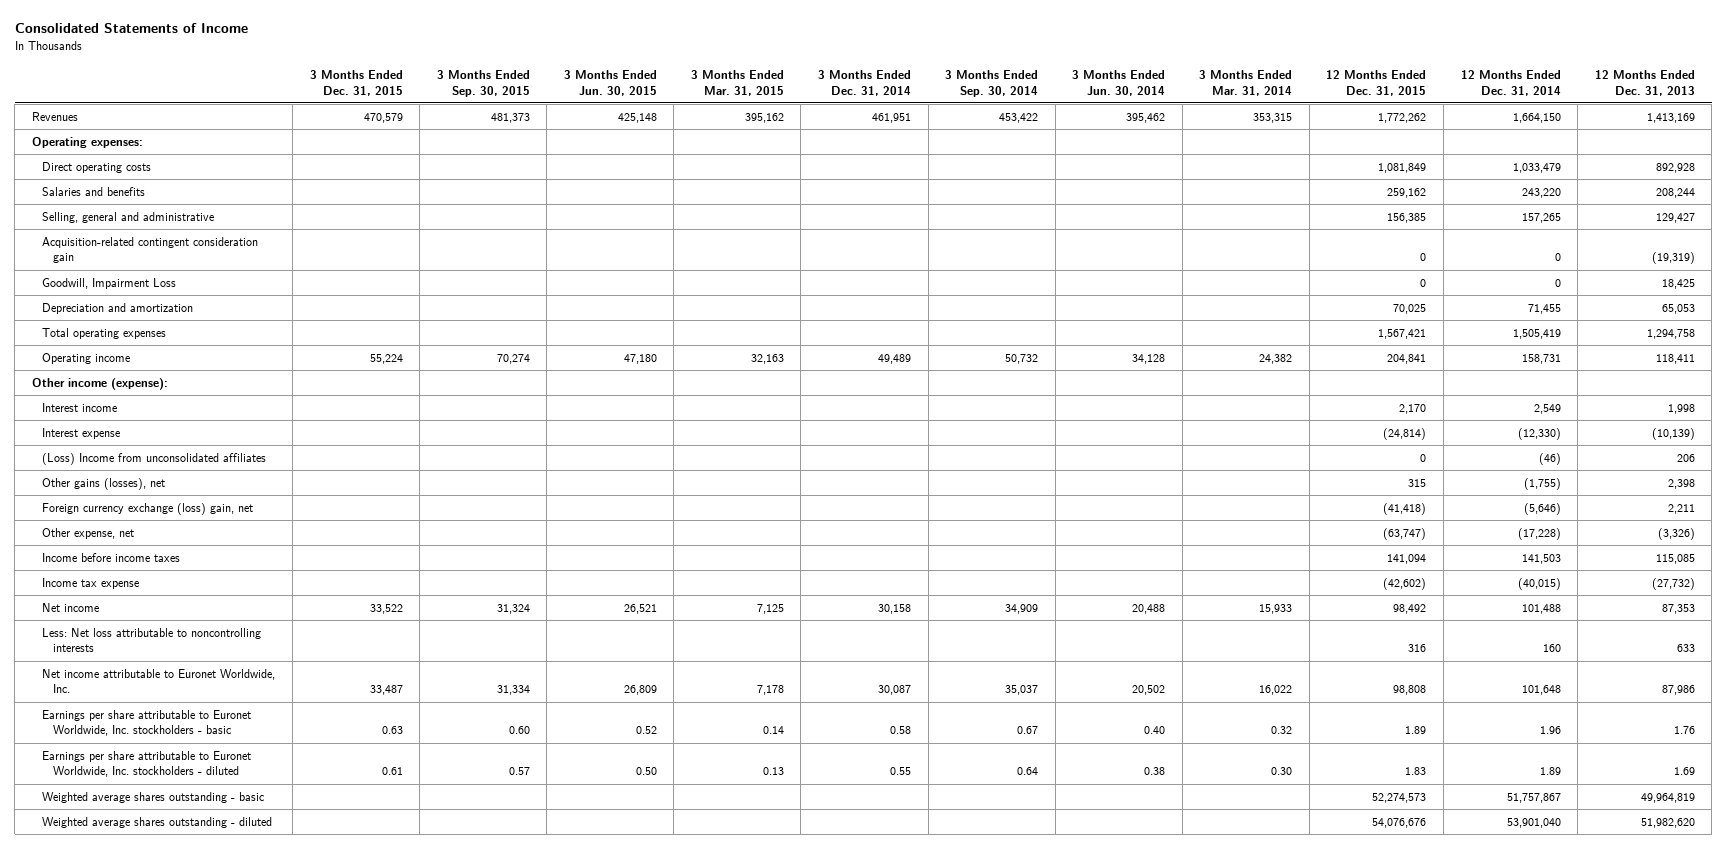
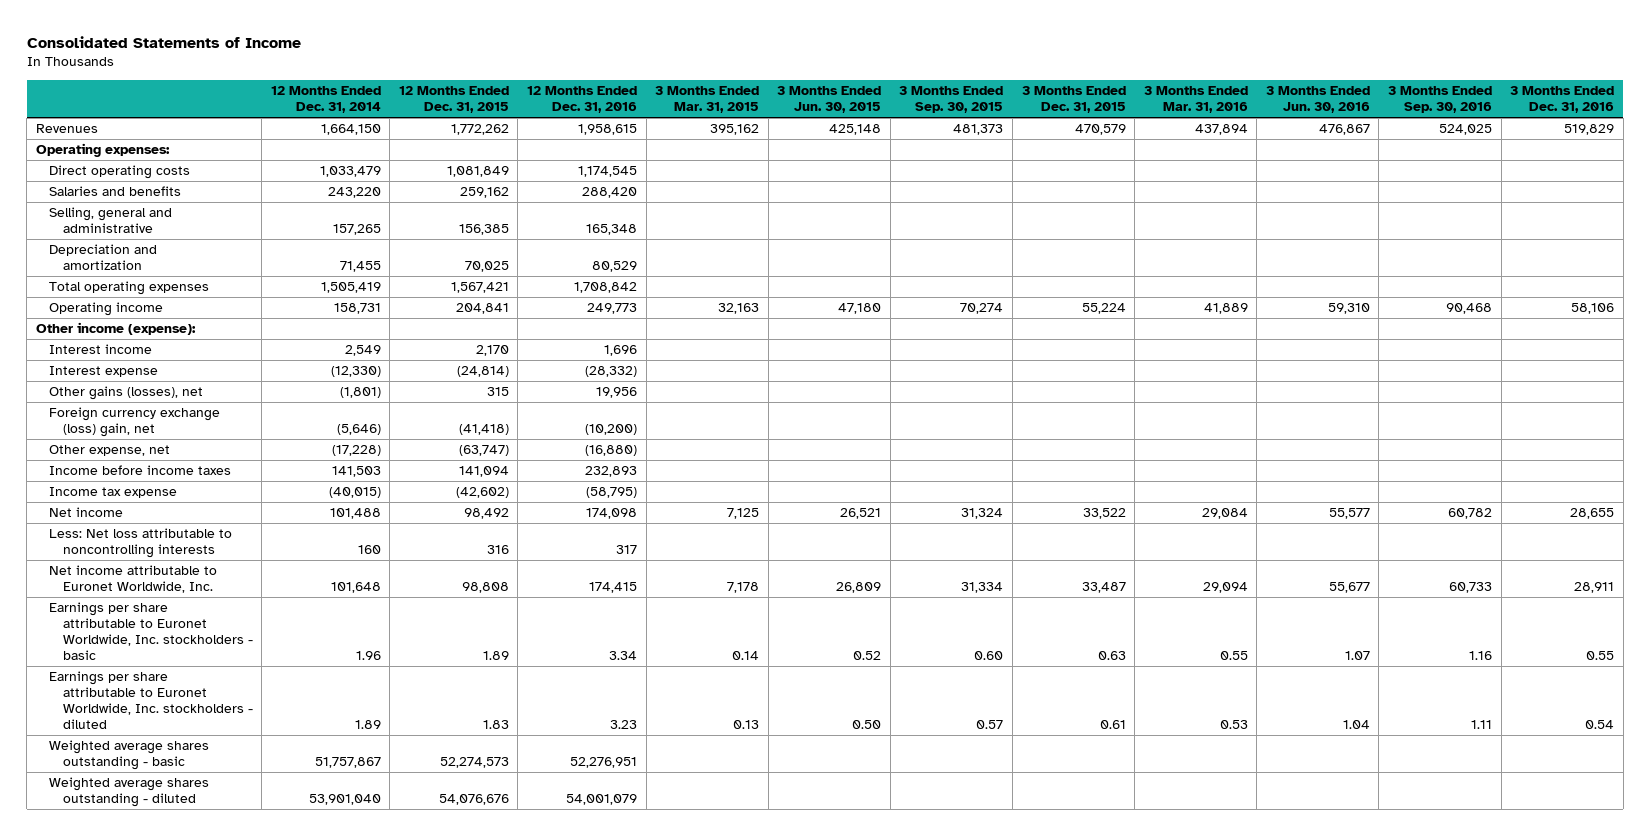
[818,69,912,96] 3 Months Ended Dec. 31, 2014 -> none
[945,69,1039,97] 3 Months Ended Sep. 30, 2014 -> none
[1072,69,1166,96] 3 Months Ended Jun. 30, 2014 -> none
[1199,69,1293,96] 3 Months Ended Mar. 31, 2014 -> none
[1594,69,1695,96] 12 Months Ended Dec. 31, 2013 -> none
none -> [527,86,638,114] 12 Months Ended Dec. 31, 2016
none -> [1143,86,1248,114] 3 Months Ended Mar. 31, 2016
none -> [1265,86,1370,114] 3 Months Ended Jun. 30, 2016
none -> [1388,86,1493,114] 3 Months Ended Sep. 30, 2016
none -> [1510,86,1615,114] 3 Months Ended Dec. 31, 2016
[42,236,259,264] Acquisition-related contingent consideration gain -> none
[42,277,177,289] Goodwill, Impairment Loss -> none
[42,452,267,465] (Loss) Income from unconsolidated affiliates -> none
[1523,477,1561,490] (1,755) -> [339,387,381,399] (1,801)

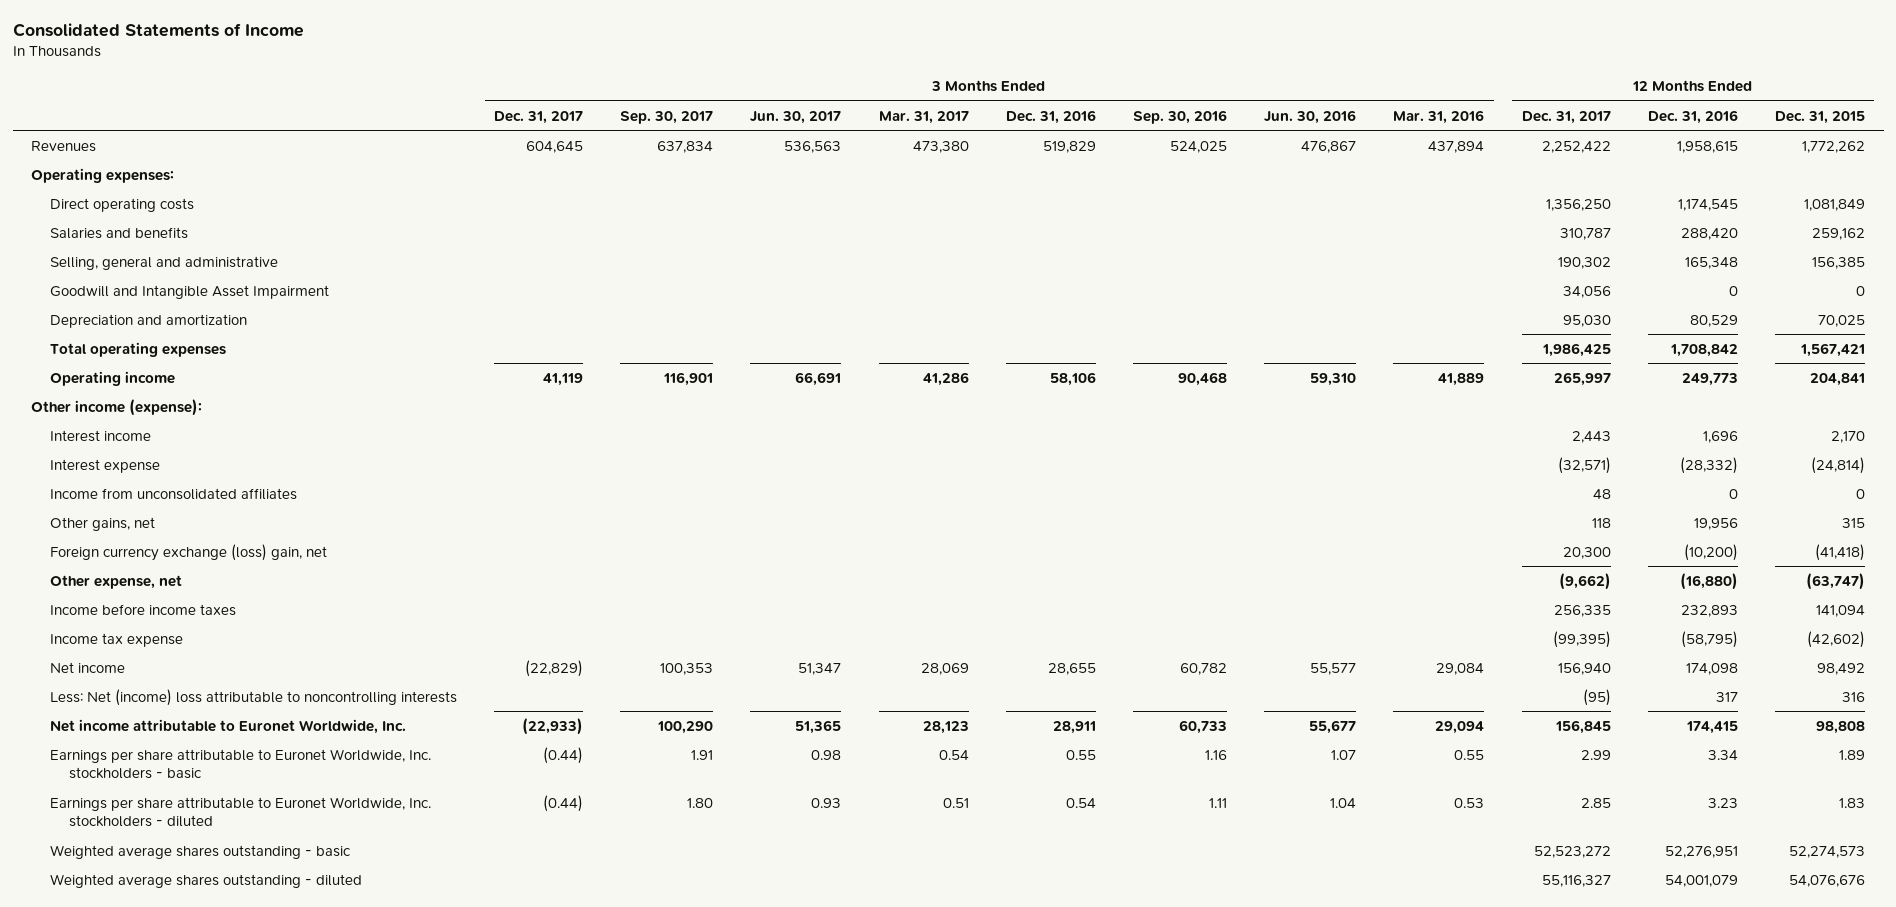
[270,86,381,114] 12 Months Ended Dec. 31, 2014 -> none
[655,86,760,114] 3 Months Ended Mar. 31, 2015 -> none
[777,86,882,114] 3 Months Ended Jun. 30, 2015 -> none
[899,86,1004,114] 3 Months Ended Sep. 30, 2015 -> none
[1021,86,1126,114] 3 Months Ended Dec. 31, 2015 -> none
none -> [494,110,584,124] Dec. 31, 2017
none -> [620,110,714,124] Sep. 30, 2017
none -> [750,110,842,124] Jun. 30, 2017
none -> [878,110,969,124] Mar. 31, 2017
none -> [1521,110,1611,124] Dec. 31, 2017
none -> [49,284,329,299] Goodwill and Intangible Asset Impairment
none -> [49,487,297,500] Income from unconsolidated affiliates
[49,386,204,401] Other gains (losses), net -> [49,516,155,531] Other gains, net
[49,528,233,559] Less: Net loss attributable to noncontrolling interests -> [49,688,457,706] Less: Net (income) loss attributable to noncontrolling interests

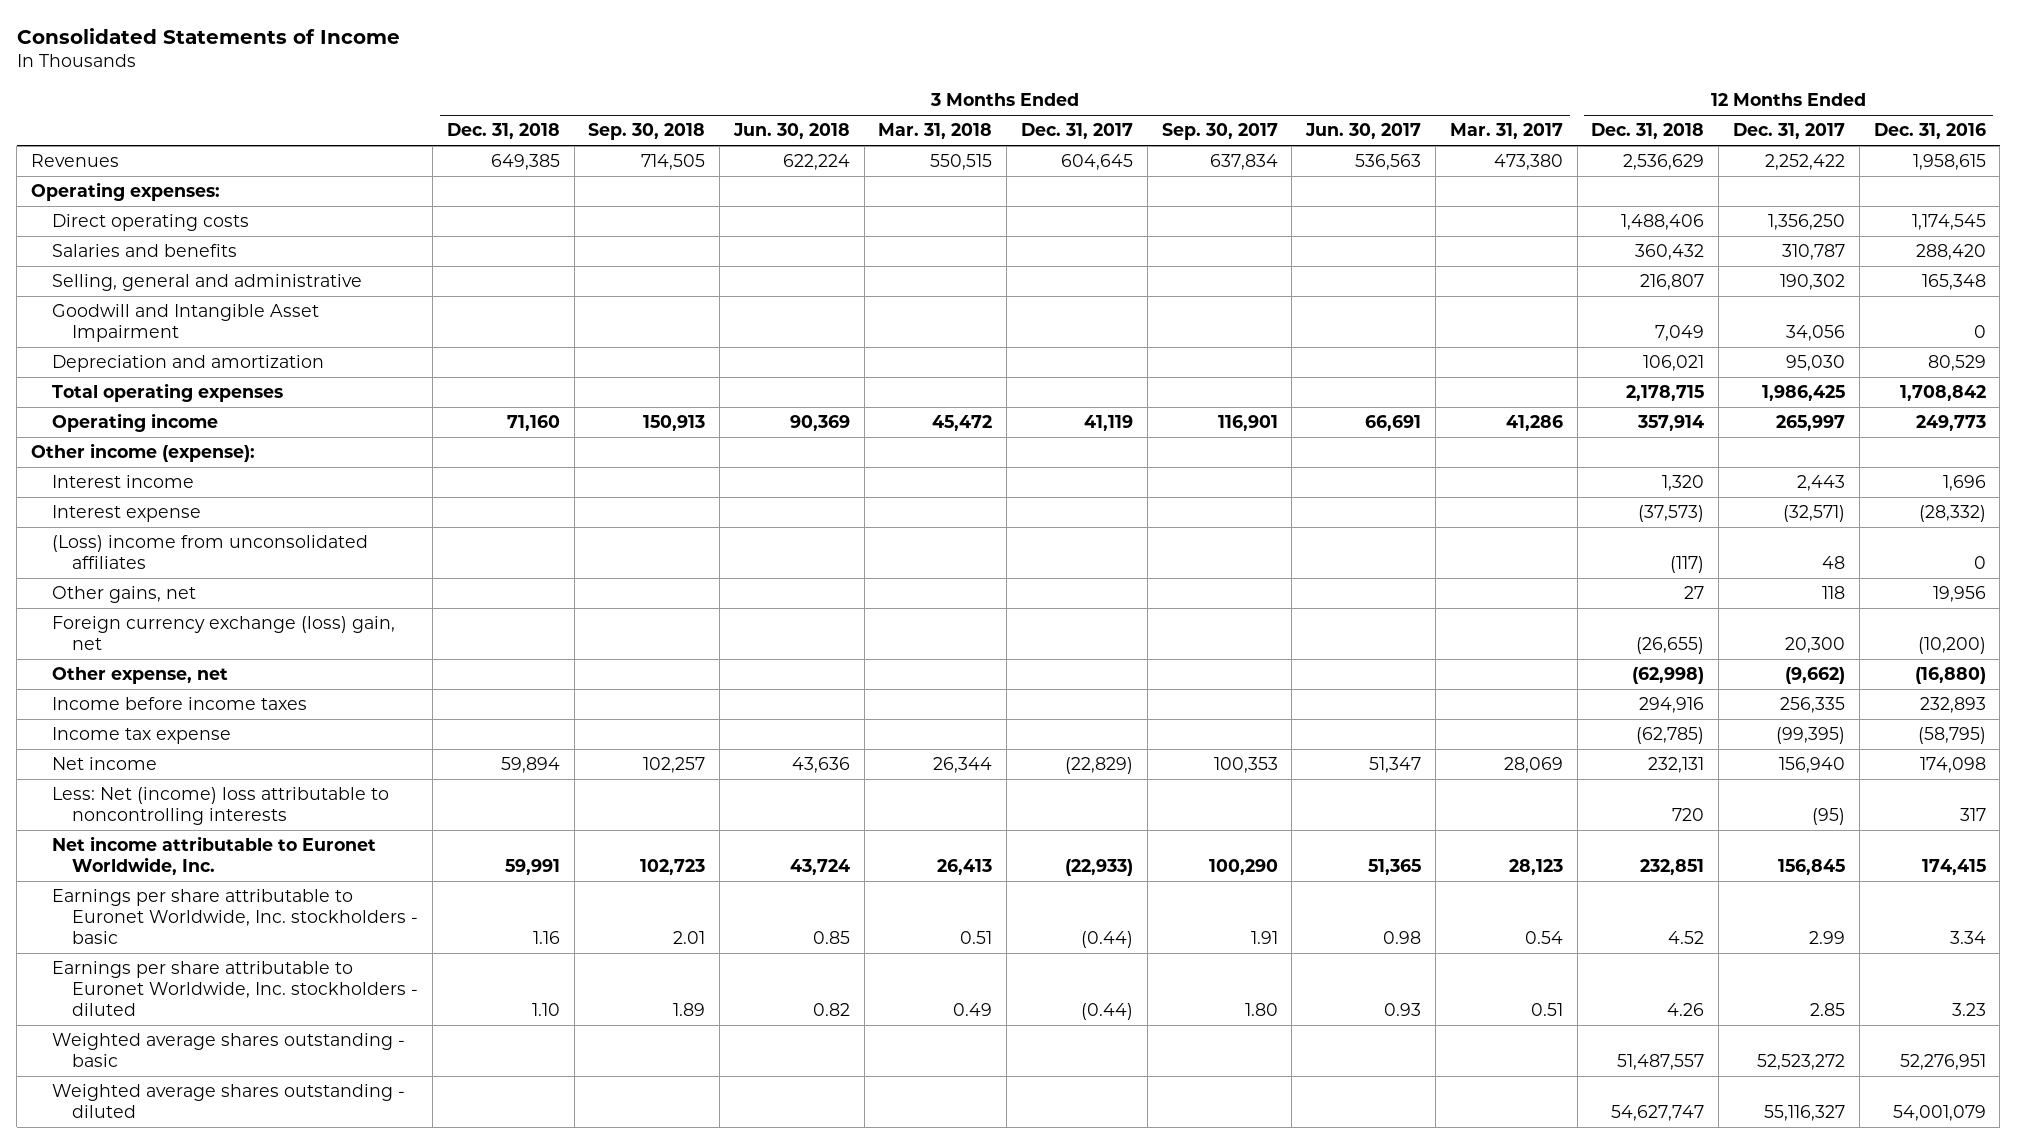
[1005,109,1096,124] Dec. 31, 2016 -> none
[1133,109,1228,124] Sep. 30, 2016 -> none
[1264,109,1357,124] Jun. 30, 2016 -> none
[1393,109,1485,124] Mar. 31, 2016 -> none
[1774,110,1865,124] Dec. 31, 2015 -> none
none -> [446,123,560,140] Dec. 31, 2018
none -> [588,123,706,141] Sep. 30, 2018
none -> [732,123,850,140] Jun. 30, 2018
none -> [878,123,993,140] Mar. 31, 2018
none -> [1591,123,1705,140] Dec. 31, 2018
[49,487,297,500] Income from unconsolidated affiliates -> [51,535,368,569] (Loss) income from unconsolidated affiliates

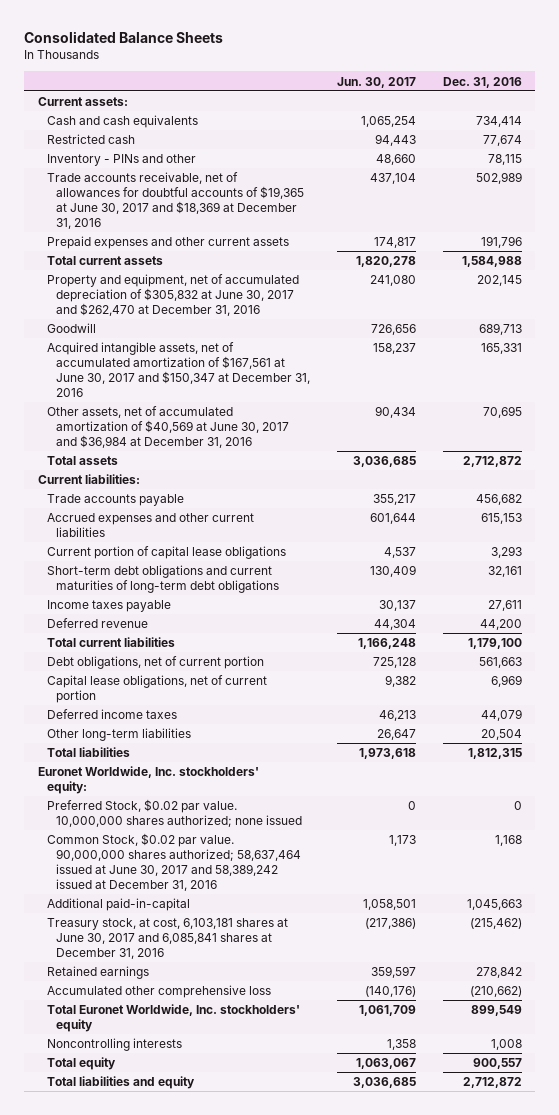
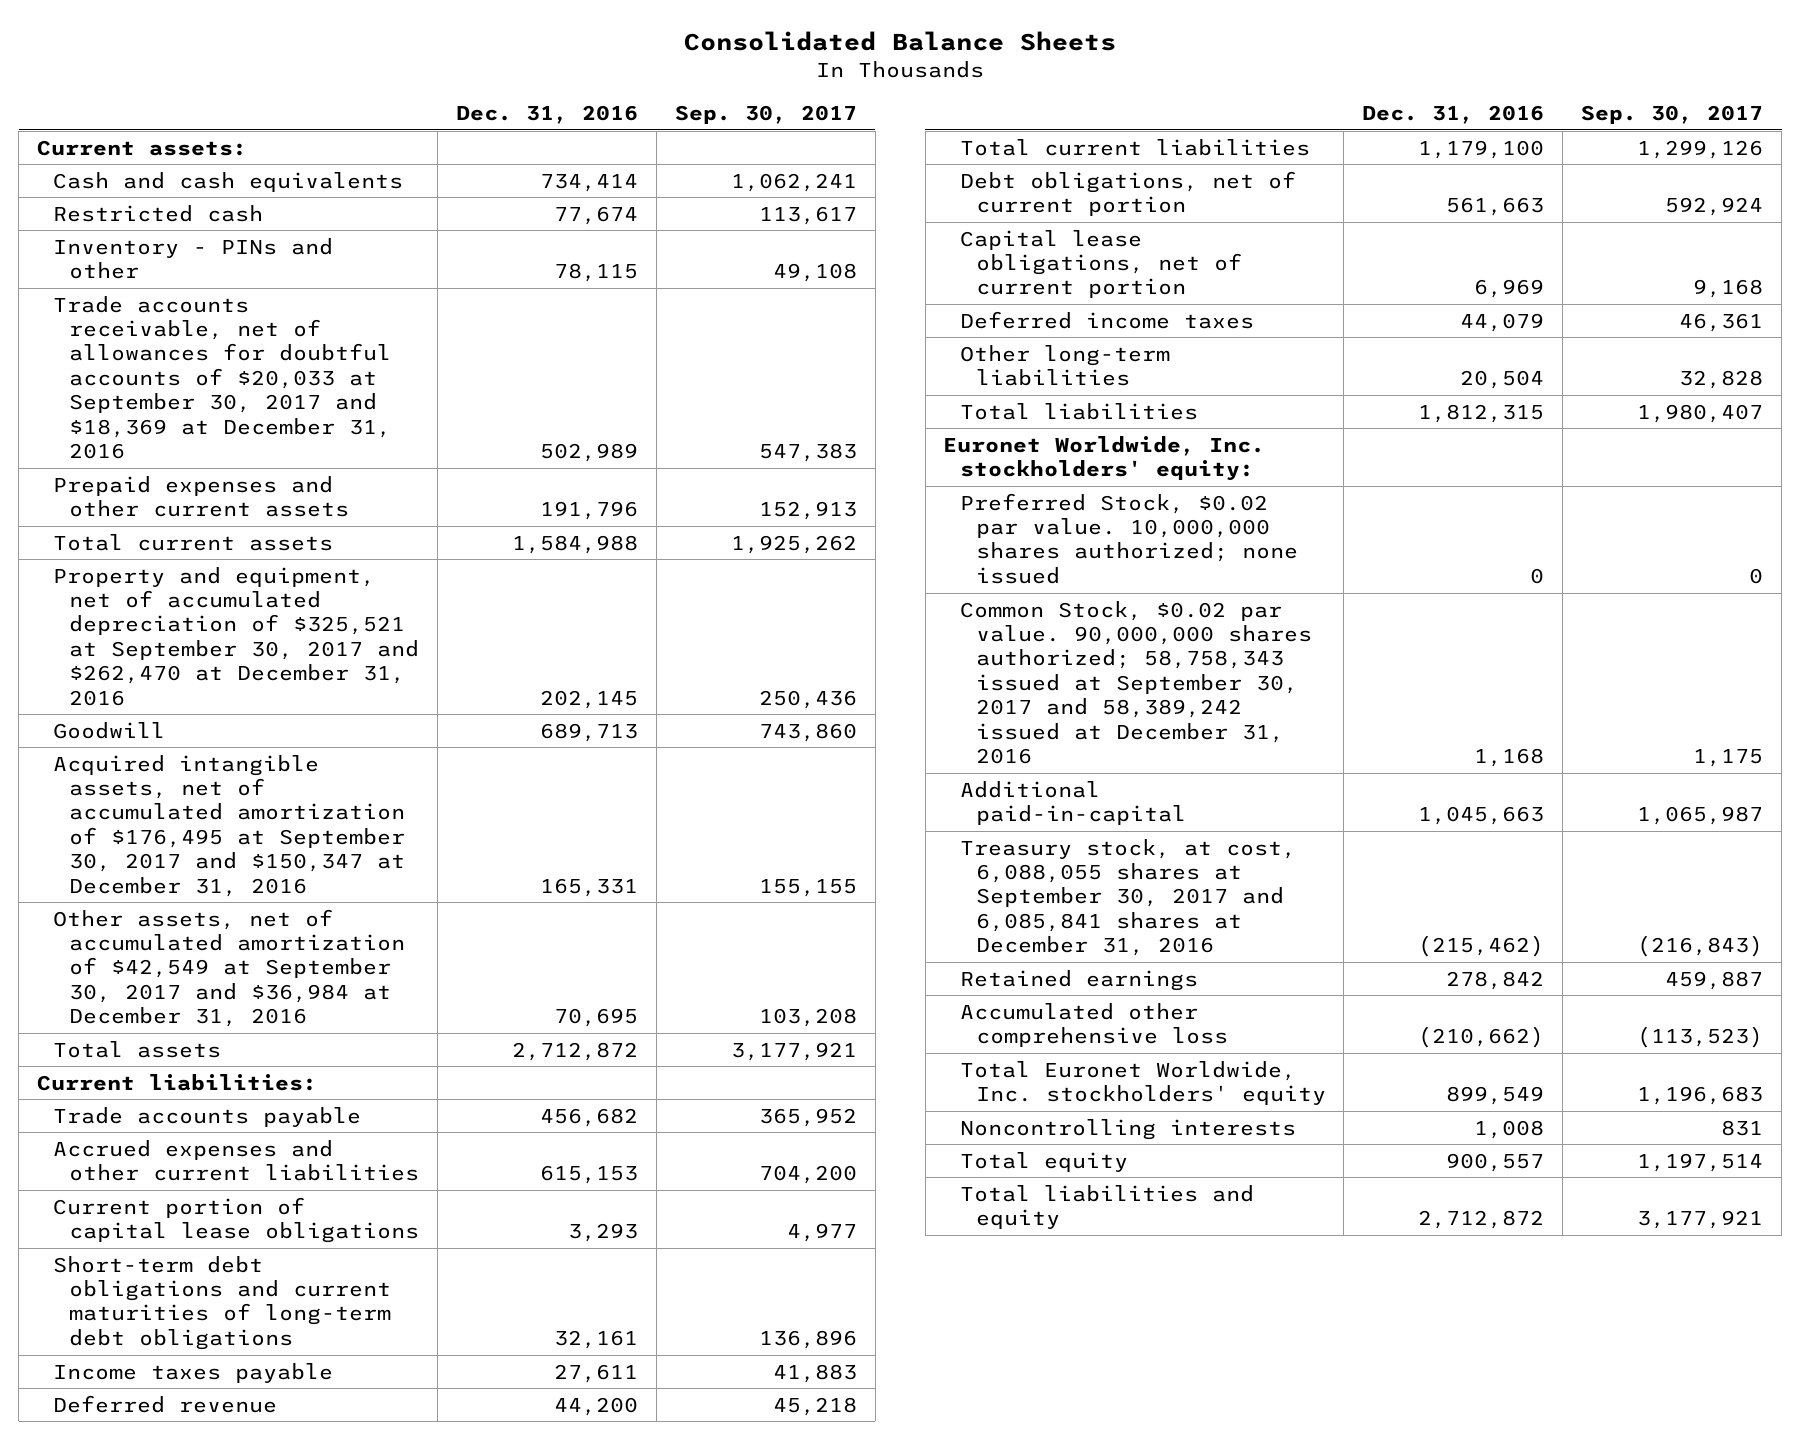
[336,76,416,88] Jun. 30, 2017 -> none
none -> [674,105,857,125] Sep. 30, 2017
[46,172,305,229] Trade accounts receivable, net of allowances for doubtful accounts of $19,365 at June 30, 2017 and $18,369 at December 31, 2016 -> [53,295,392,460] Trade accounts receivable, net of allowances for doubtful accounts of $20,033 at September 30, 2017 and $18,369 at December 31, 2016
[46,274,299,316] Property and equipment, net of accumulated depreciation of $305,832 at June 30, 2017 and $262,470 at December 31, 2016 -> [53,566,420,706] Property and equipment, net of accumulated depreciation of $325,521 at September 30, 2017 and $262,470 at December 31, 2016
[46,342,311,397] Acquired intangible assets, net of accumulated amortization of $167,561 at June 30, 2017 and $150,347 at December 31, 2016 -> [53,754,406,897] Acquired intangible assets, net of accumulated amortization of $176,495 at September 30, 2017 and $150,347 at December 31, 2016
[46,406,290,448] Other assets, net of accumulated amortization of $40,569 at June 30, 2017 and $36,984 at December 31, 2016 -> [53,908,406,1028] Other assets, net of accumulated amortization of $42,549 at September 30, 2017 and $36,984 at December 31, 2016
[46,833,302,891] Common Stock, $0.02 par value. 90,000,000 shares authorized; 58,637,464 issued at June 30, 2017 and 58,389,242 issued at December 31, 2016 -> [959,600,1312,765] Common Stock, $0.02 par value. 90,000,000 shares authorized; 58,758,343 issued at September 30, 2017 and 58,389,242 issued at December 31, 2016
[46,918,288,959] Treasury stock, at cost, 6,103,181 shares at June 30, 2017 and 6,085,841 shares at December 31, 2016 -> [959,838,1296,957] Treasury stock, at cost, 6,088,055 shares at September 30, 2017 and 6,085,841 shares at December 31, 2016

